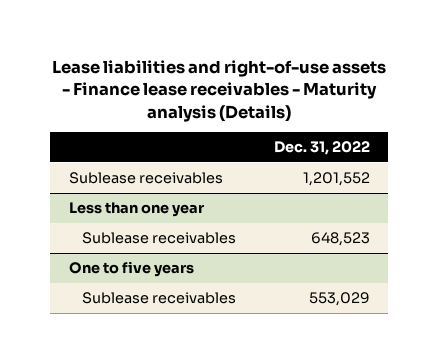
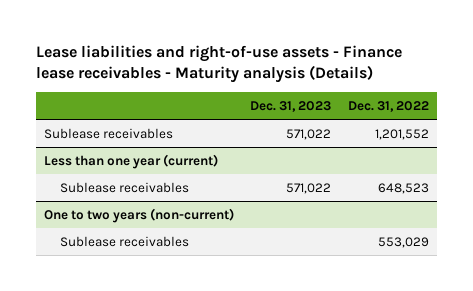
none -> [250,100,332,112] Dec. 31, 2023
[69,202,205,218] Less than one year -> [44,153,219,169] Less than one year (current)
[69,261,195,278] One to five years -> none
none -> [44,207,235,223] One to two years (non-current)

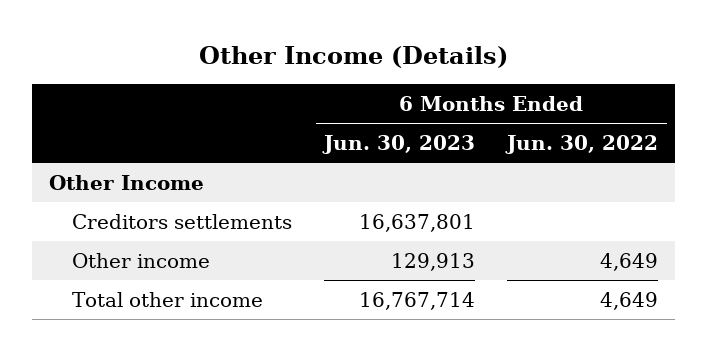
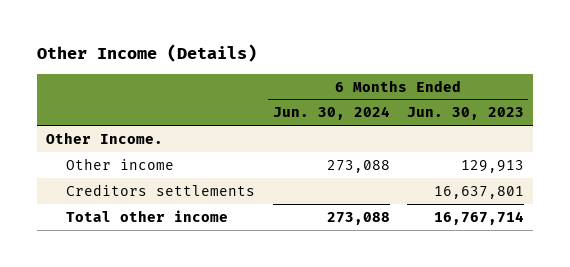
[505,134,659,154] Jun. 30, 2022 -> none
none -> [272,106,390,121] Jun. 30, 2024
[48,174,204,190] Other Income -> [46,131,164,144] Other Income.
[71,213,292,229] Creditors settlements -> [66,183,256,196] Creditors settlements

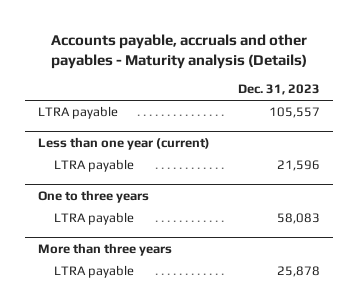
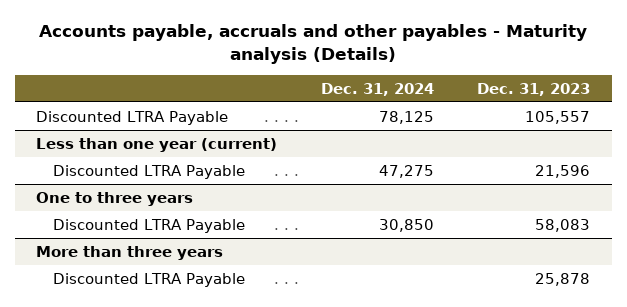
none -> [320,82,434,96] Dec. 31, 2024
[38,106,119,120] LTRA payable -> [36,110,229,125] Discounted LTRA Payable
[54,159,135,173] LTRA payable -> [52,164,245,179] Discounted LTRA Payable
[54,212,135,226] LTRA payable -> [52,218,245,233] Discounted LTRA Payable
[54,265,135,279] LTRA payable -> [52,272,245,287] Discounted LTRA Payable

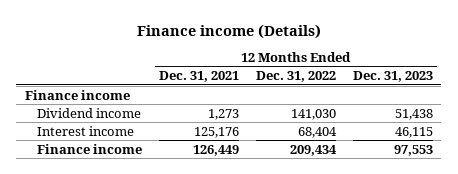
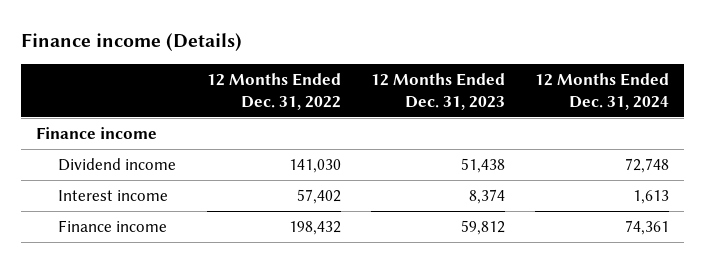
[158,71,239,83] Dec. 31, 2021 -> none
none -> [535,73,670,111] 12 Months Ended Dec. 31, 2024
[297,126,337,138] 68,404 -> [296,188,341,204] 57,402
[394,126,433,138] 46,115 -> [468,188,505,204] 8,374
[289,144,337,156] 209,434 -> [288,220,341,235] 198,432
[393,144,433,156] 97,553 -> [460,219,505,235] 59,812

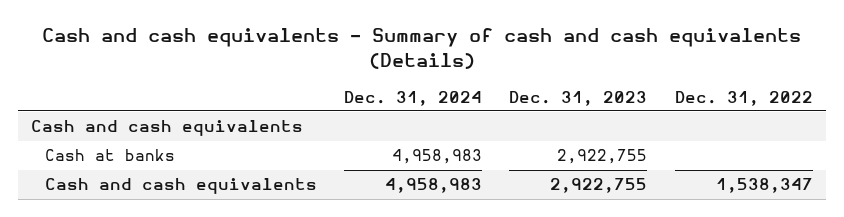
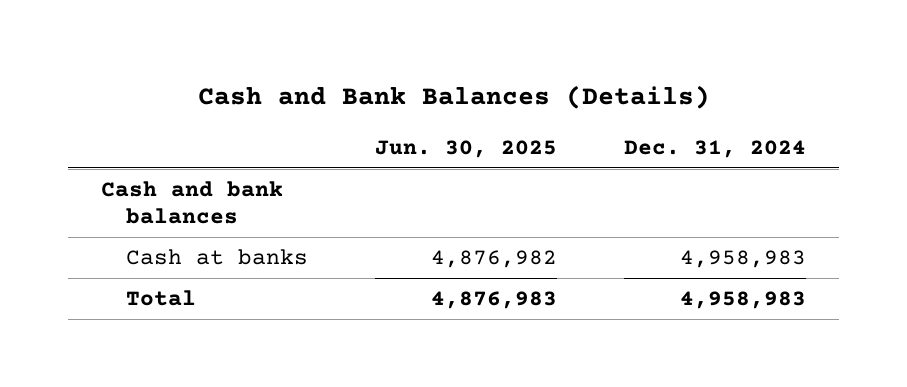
[41,28,801,69] Cash and cash equivalents - Summary of cash and cash equivalents (Details) -> [197,84,710,109] Cash and Bank Balances (Details)
[509,90,648,106] Dec. 31, 2023 -> none
[674,90,813,106] Dec. 31, 2022 -> none
none -> [375,139,558,158] Jun. 30, 2025
[31,120,304,137] Cash and cash equivalents -> none
none -> [101,181,284,225] Cash and bank balances
[44,178,317,195] Cash and cash equivalents -> [126,290,197,307] Total

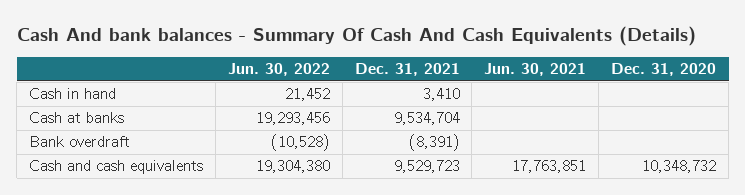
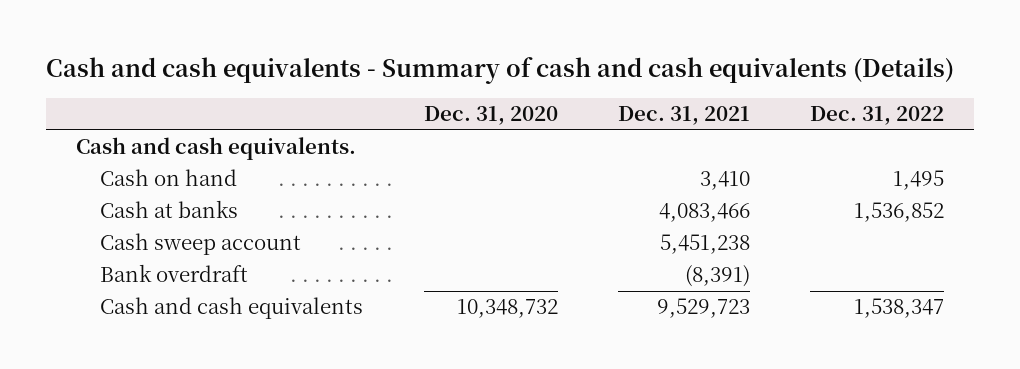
[16,26,696,47] Cash And bank balances - Summary Of Cash And Cash Equivalents (Details) -> [45,57,954,85] Cash and cash equivalents - Summary of cash and cash equivalents (Details)
[227,63,330,77] Jun. 30, 2022 -> none
[484,63,587,77] Jun. 30, 2021 -> none
none -> [810,106,945,126] Dec. 31, 2022
none -> [75,137,356,161] Cash and cash equivalents.
[28,88,116,100] Cash in hand -> [100,169,238,187] Cash on hand
[393,112,460,126] 9,534,704 -> [658,203,750,223] 4,083,466
none -> [100,233,302,256] Cash sweep account

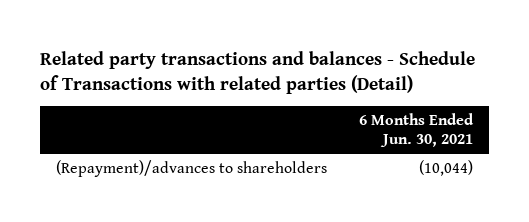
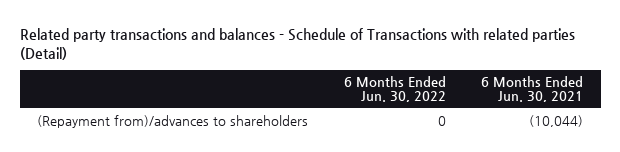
none -> [343,75,446,103] 6 Months Ended Jun. 30, 2022
[55,160,327,178] (Repayment)/advances to shareholders -> [37,114,309,128] (Repayment from)/advances to shareholders

